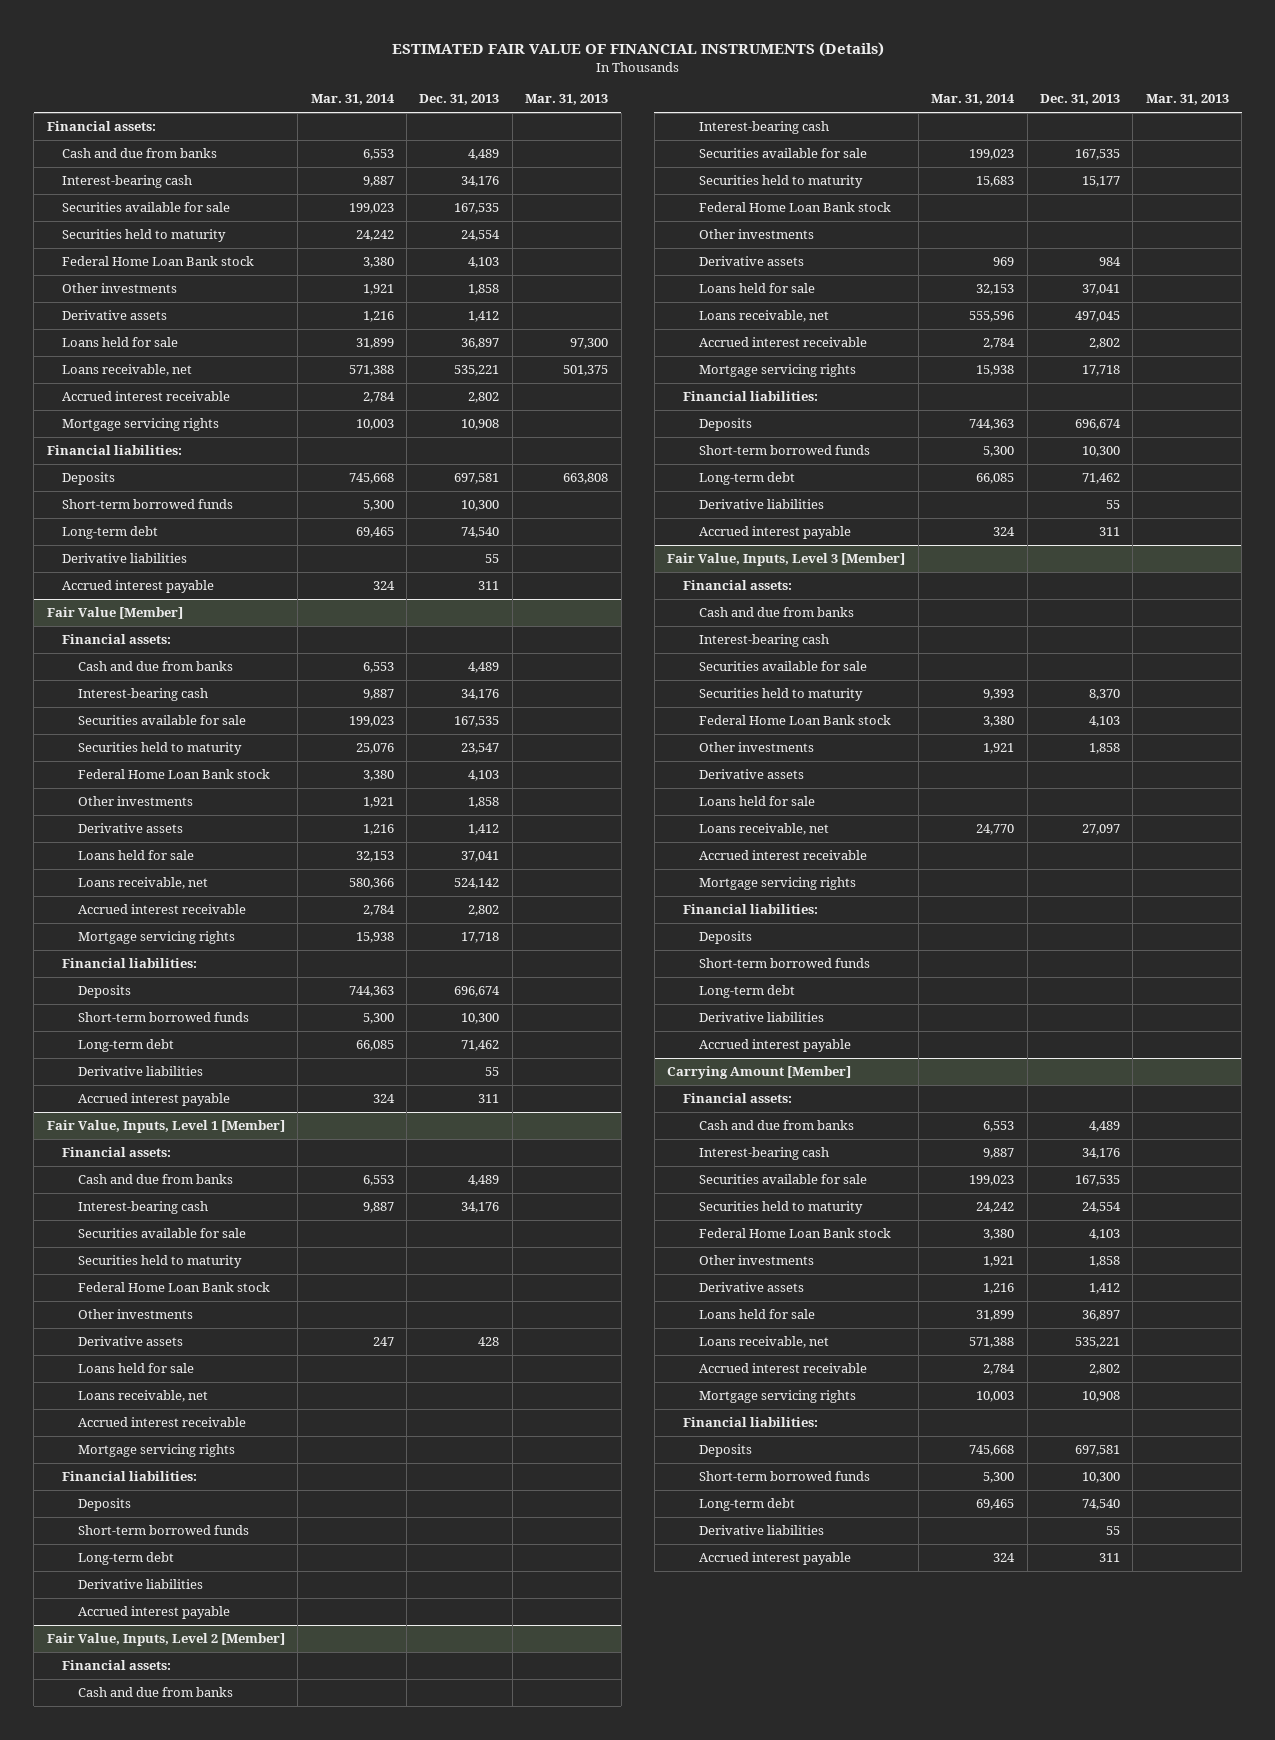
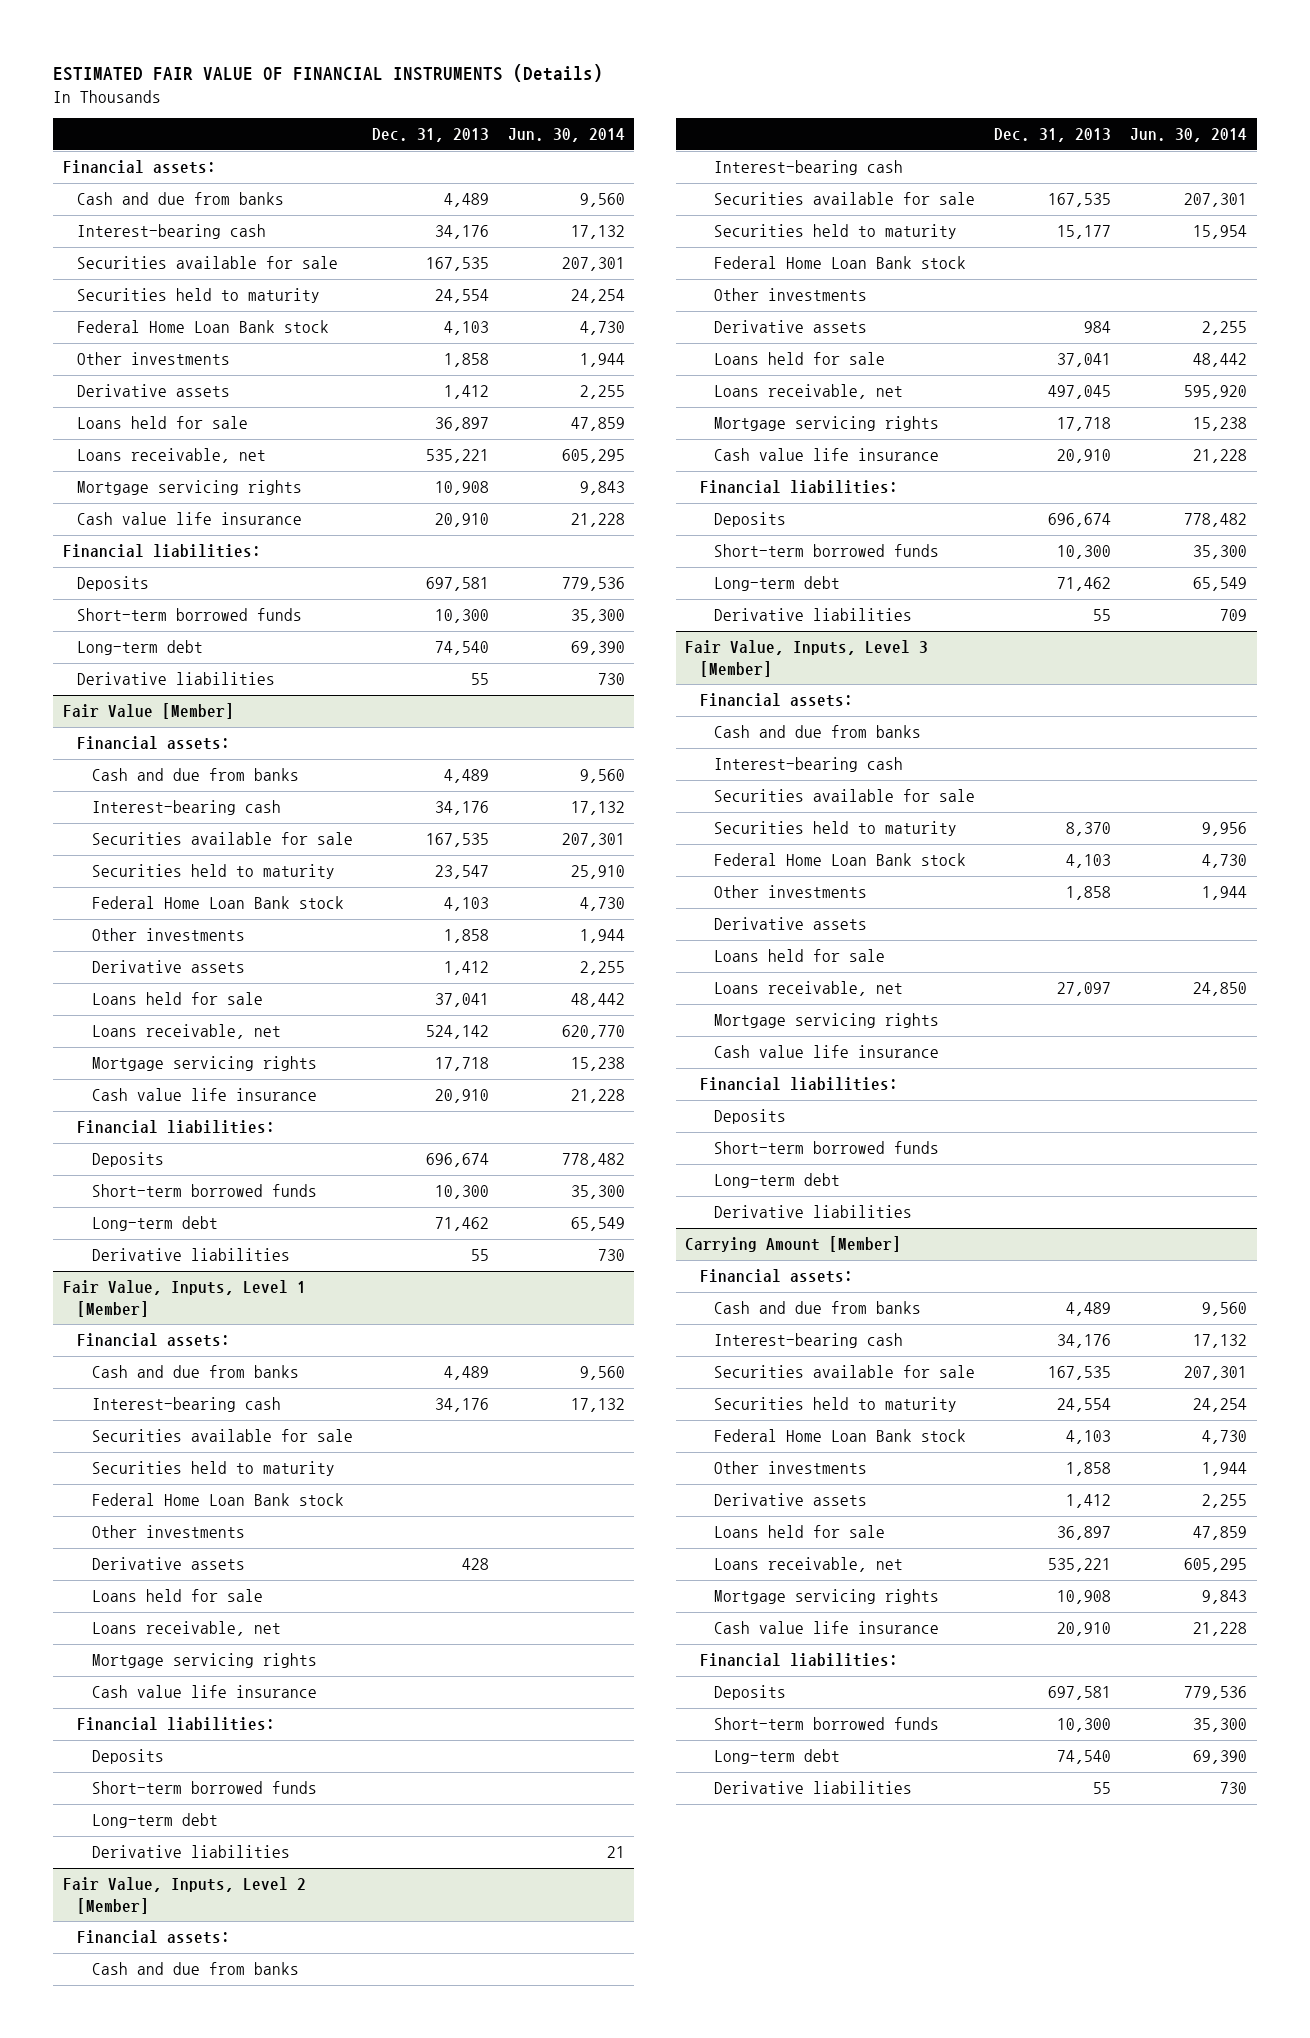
[310,94,395,106] Mar. 31, 2014 -> none
[525,94,609,106] Mar. 31, 2013 -> none
none -> [507,128,625,143] Jun. 30, 2014
[62,391,231,402] Accrued interest receivable -> none
none -> [77,512,303,526] Cash value life insurance
[62,580,215,594] Accrued interest payable -> none
[78,904,247,915] Accrued interest receivable -> none
none -> [91,1088,317,1102] Cash value life insurance
[78,1093,231,1107] Accrued interest payable -> none
[78,1417,247,1428] Accrued interest receivable -> none
none -> [91,1685,317,1699] Cash value life insurance
[78,1606,231,1620] Accrued interest payable -> none
[698,337,867,348] Accrued interest receivable -> none
none -> [714,448,940,462] Cash value life insurance
[698,526,851,540] Accrued interest payable -> none
[698,850,867,861] Accrued interest receivable -> none
none -> [714,1045,940,1059] Cash value life insurance
[698,1039,851,1053] Accrued interest payable -> none
[698,1363,867,1374] Accrued interest receivable -> none
none -> [714,1621,940,1635] Cash value life insurance
[698,1552,851,1566] Accrued interest payable -> none

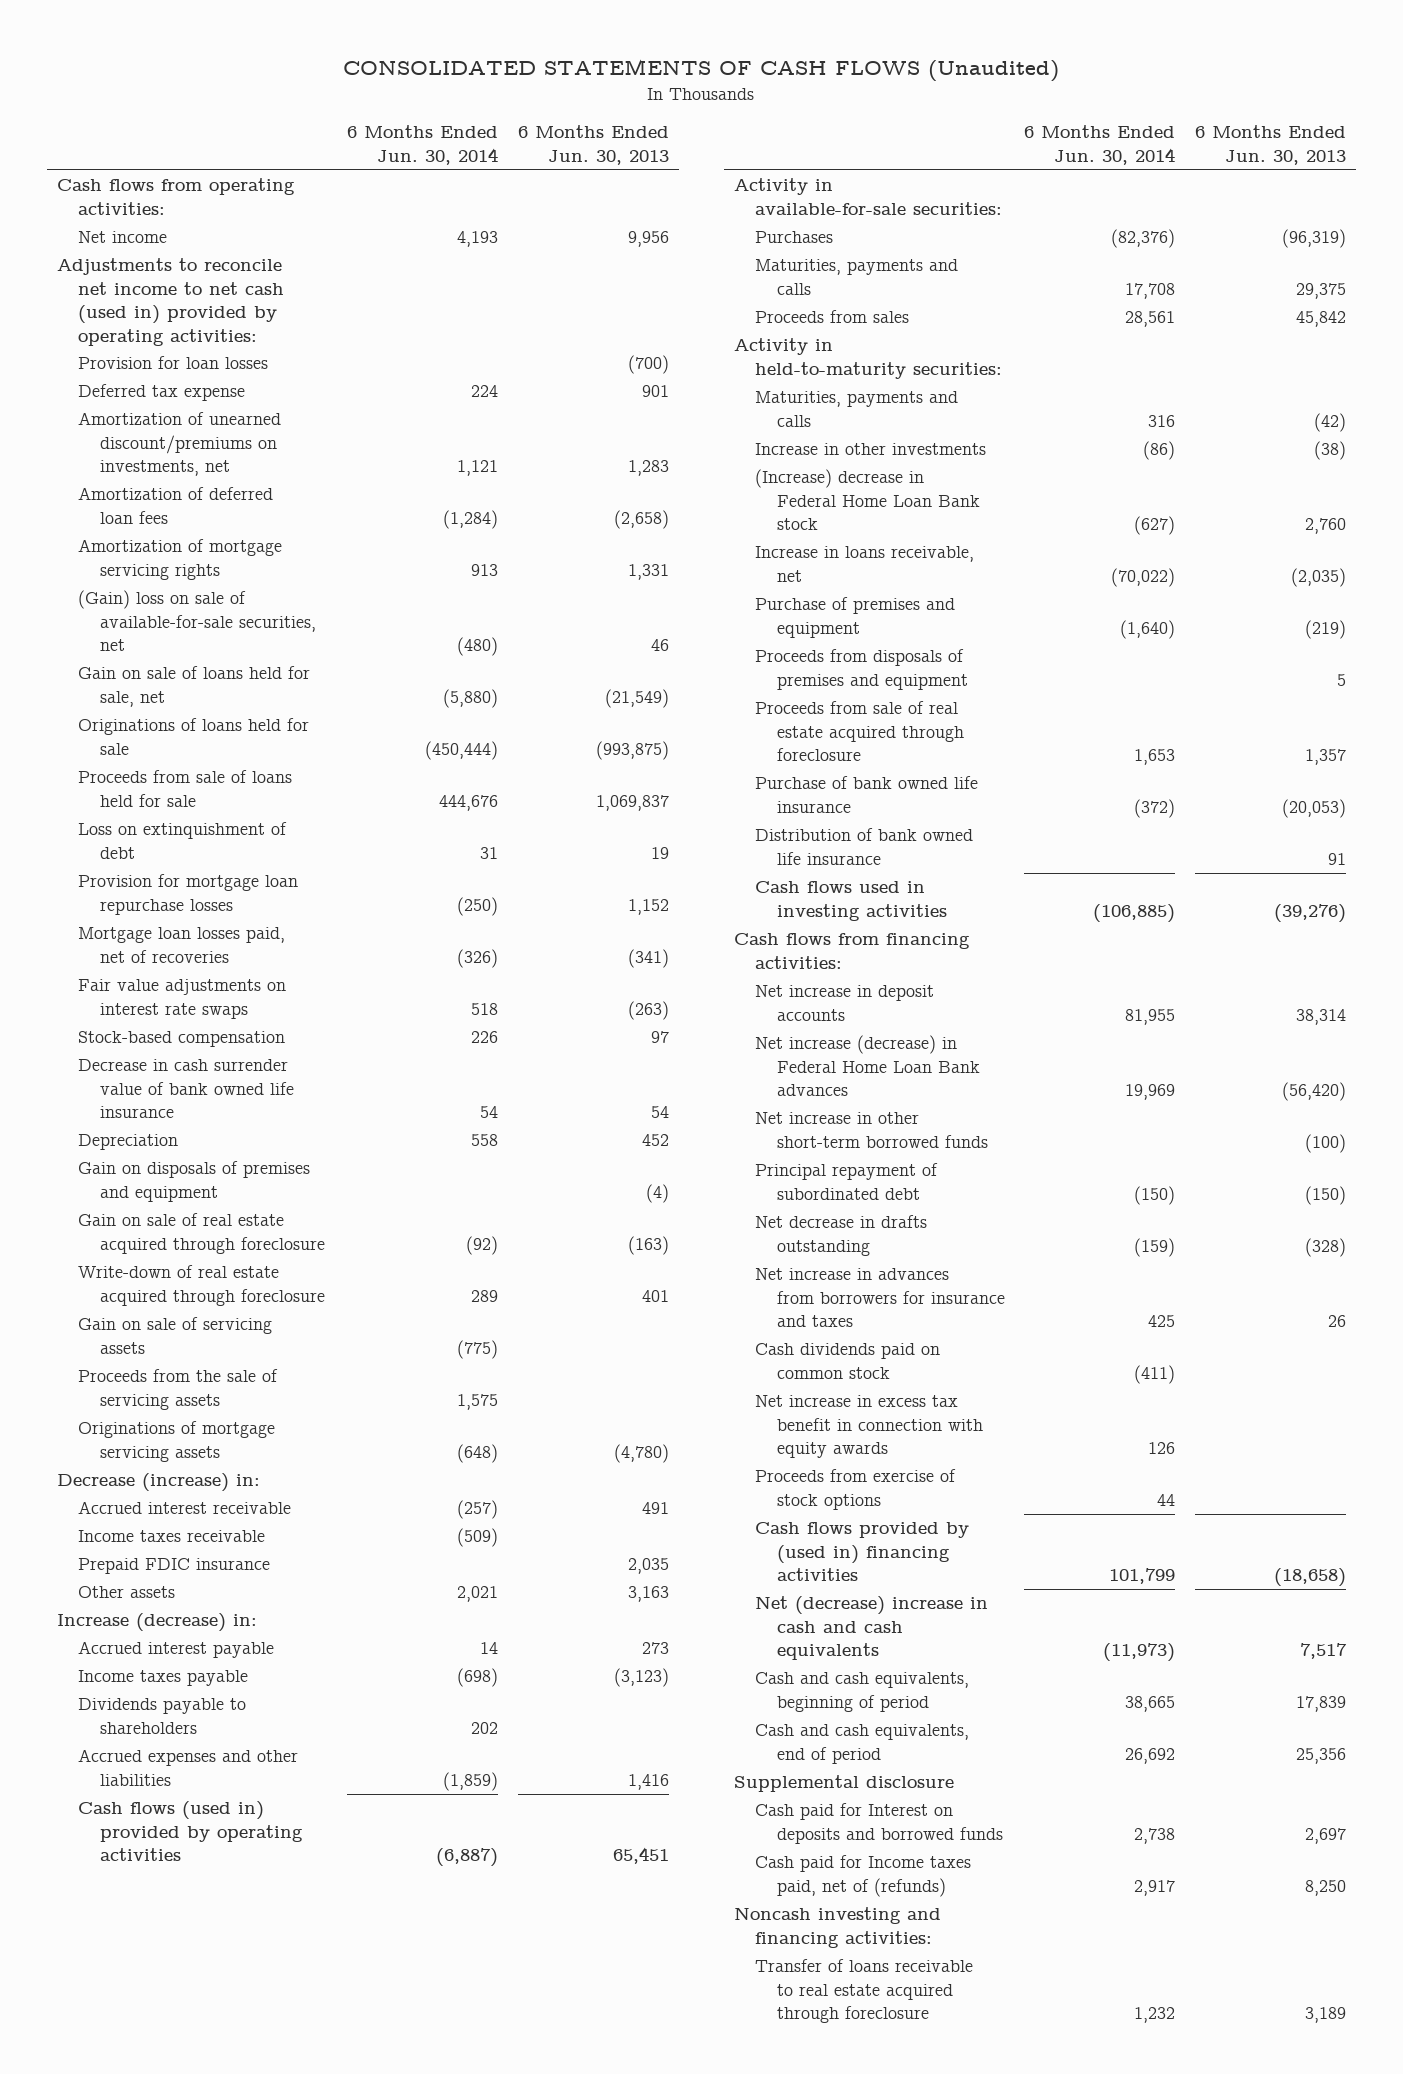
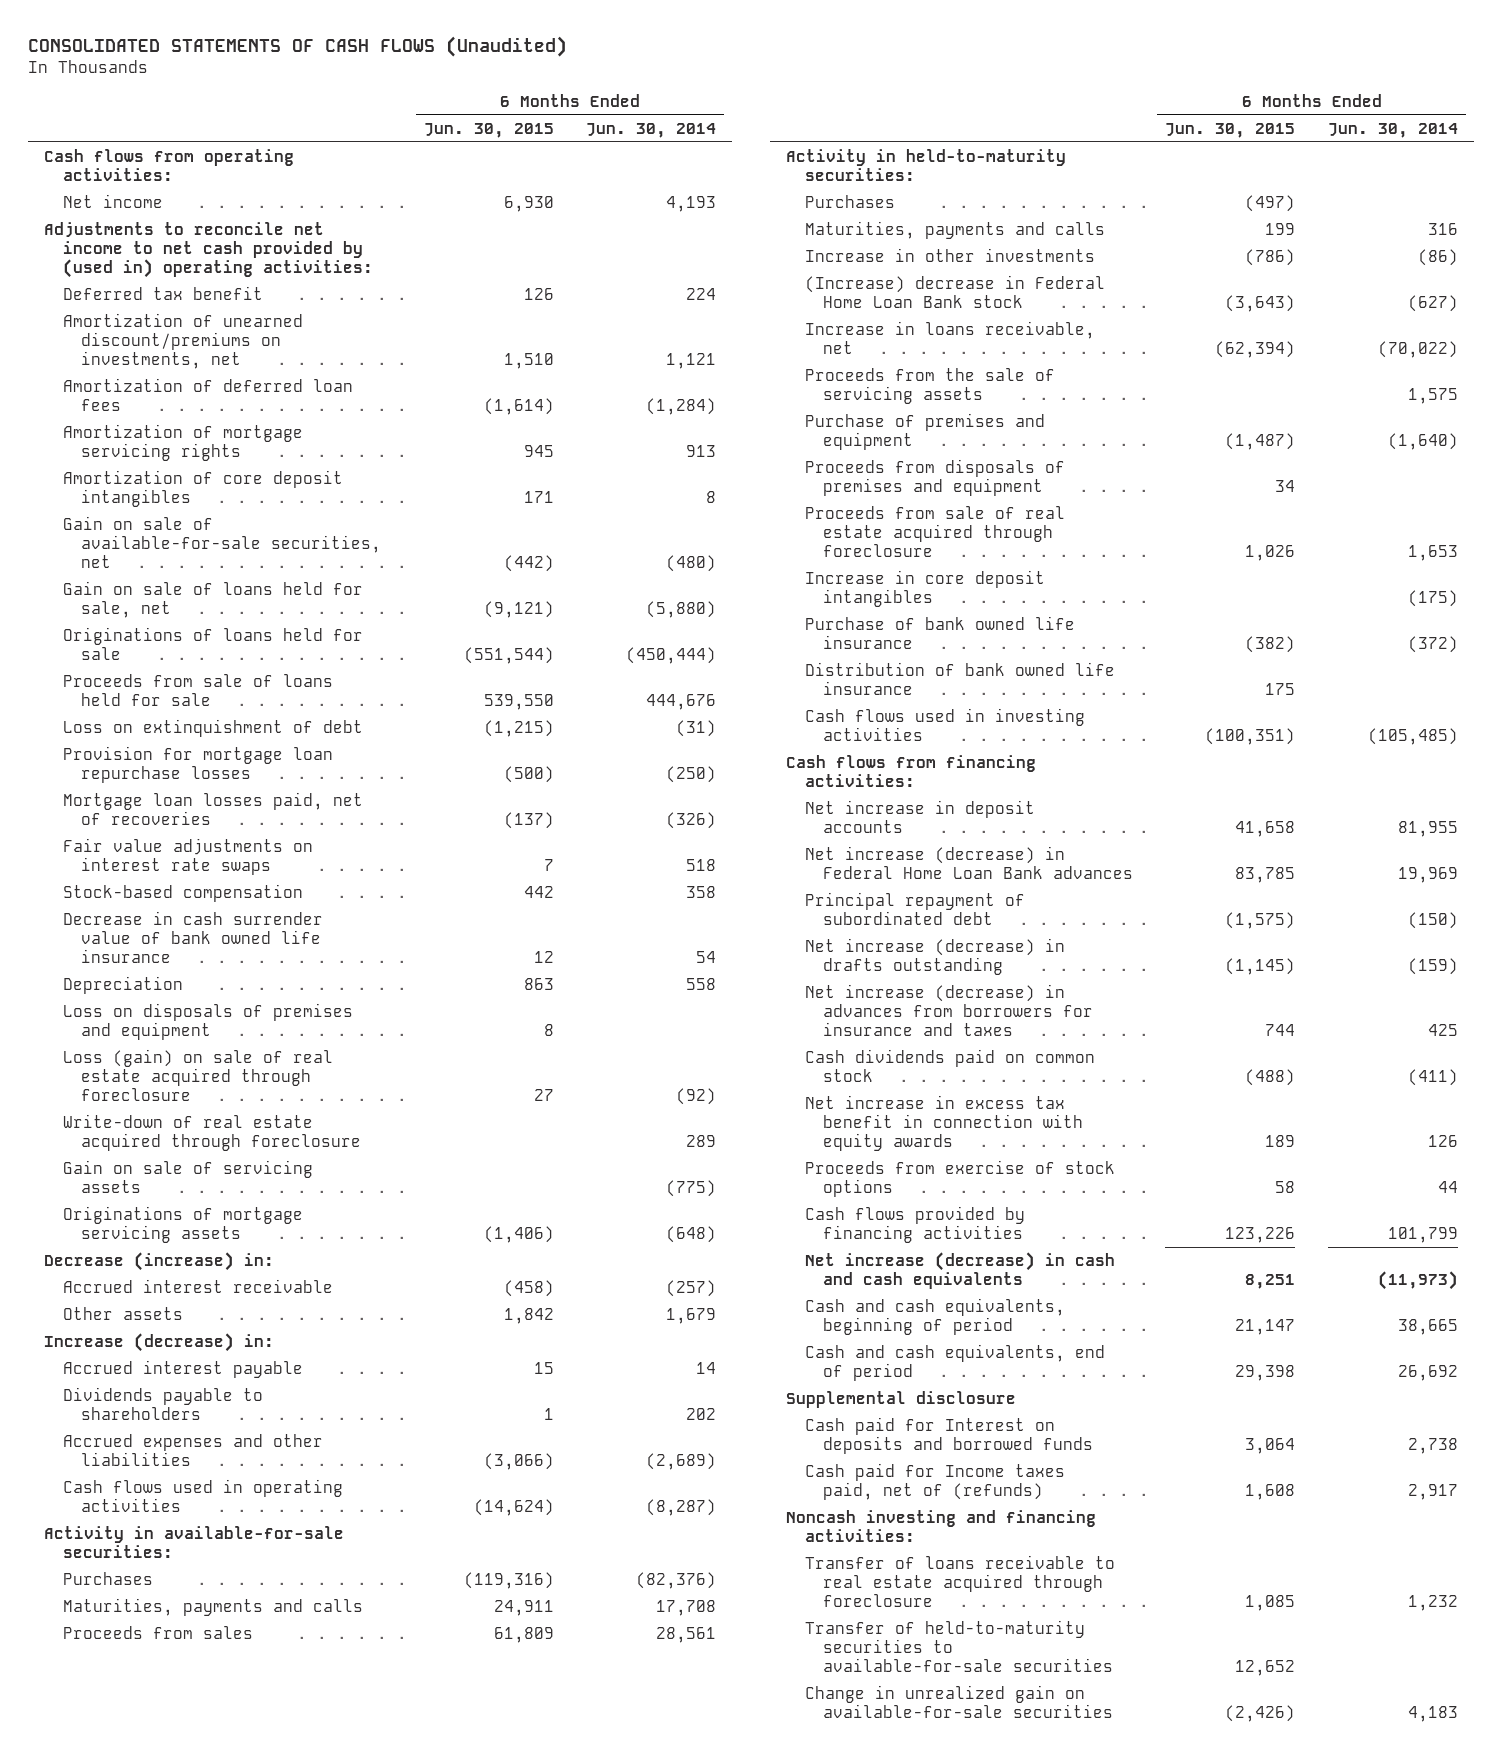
[517,125,669,165] 6 Months Ended Jun. 30, 2013 -> none
none -> [423,122,554,138] Jun. 30, 2015
[78,356,269,370] Provision for loan losses -> none
[56,258,285,346] Adjustments to reconcile net income to net cash (used in) provided by operating activities: -> [44,221,373,279] Adjustments to reconcile net income to net cash provided by (used in) operating activities:
[78,384,246,402] Deferred tax expense -> [62,285,263,300] Deferred tax benefit
none -> [62,469,343,507] Amortization of core deposit intangibles
[78,590,316,652] (Gain) loss on sale of available-for-sale securities, net -> [62,515,382,569] Gain on sale of available-for-sale securities, net
[480,846,499,859] 31 -> [675,719,716,737] (31)
[471,1031,499,1044] 226 -> [685,885,716,898] 358
[78,1161,311,1202] Gain on disposals of premises and equipment -> [62,1002,353,1040] Loss on disposals of premises and equipment
[78,1213,325,1254] Gain on sale of real estate acquired through foreclosure -> [62,1048,333,1102] Loss (gain) on sale of real estate acquired through foreclosure
[78,1530,266,1543] Income taxes receivable -> none
[78,1558,271,1575] Prepaid FDIC insurance -> none
[457,1586,499,1603] 2,021 -> [665,1307,716,1324] 1,679
[78,1670,249,1687] Income taxes payable -> none
[443,1771,499,1791] (1,859) -> [645,1452,716,1470] (2,689)
[78,1801,303,1862] Cash flows (used in) provided by operating activities -> [62,1478,343,1512] Cash flows used in operating activities
[436,1848,499,1868] (6,887) -> [645,1498,716,1516] (8,287)
none -> [804,194,895,208] Purchases
[78,1369,279,1410] Proceeds from the sale of servicing assets -> [804,367,1055,404] Proceeds from the sale of servicing assets
none -> [804,569,1045,607] Increase in core deposit intangibles
[1093,903,1176,923] (106,885) -> [1367,727,1458,745] (105,485)
[755,1112,988,1148] Net increase in other short-term borrowed funds -> none
[755,1215,928,1256] Net decrease in drafts outstanding -> [804,937,1065,975] Net increase (decrease) in drafts outstanding
[755,1268,1005,1328] Net increase in advances from borrowers for insurance and taxes -> [804,983,1094,1037] Net increase (decrease) in advances from borrowers for insurance and taxes
[755,1522,970,1582] Cash flows provided by (used in) financing activities -> [804,1205,1025,1243] Cash flows provided by financing activities
[755,1596,989,1661] Net (decrease) increase in cash and cash equivalents -> [804,1251,1115,1289] Net increase (decrease) in cash and cash equivalents
none -> [804,1619,1114,1673] Transfer of held-to-maturity securities to available-for-sale securities
none -> [804,1684,1114,1718] Change in unrealized gain on available-for-sale securities

